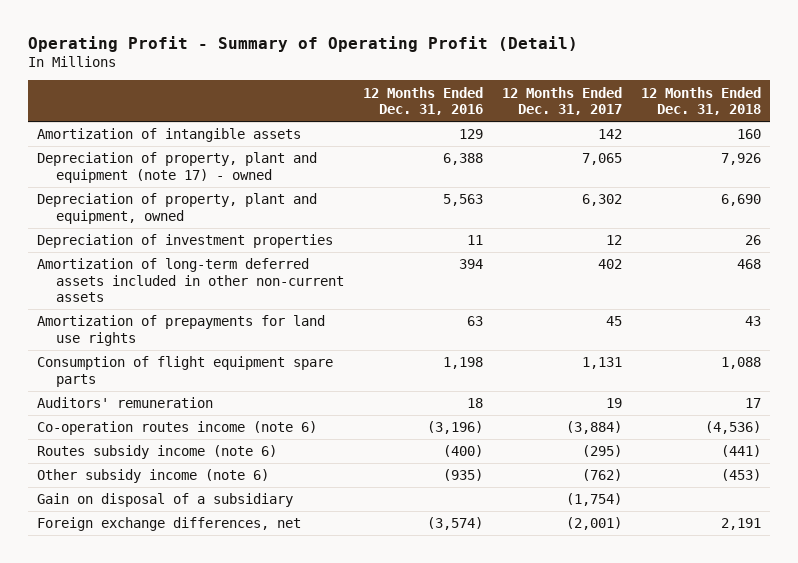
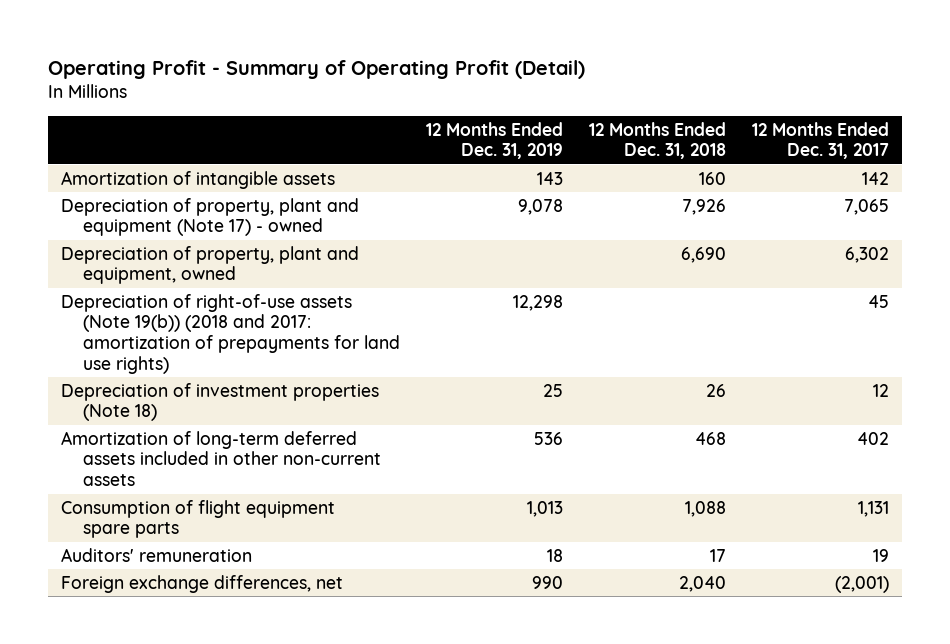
[362,86,483,116] 12 Months Ended Dec. 31, 2016 -> none
none -> [426,121,564,160] 12 Months Ended Dec. 31, 2019
[37,152,318,183] Depreciation of property, plant and equipment (note 17) - owned -> [61,197,360,237] Depreciation of property, plant and equipment (Note 17) - owned
none -> [61,293,401,374] Depreciation of right-of-use assets (Note 19(b)) (2018 and 2017: amortization of prepayments for land use rights)
[37,234,334,249] Depreciation of investment properties -> [61,382,380,422] Depreciation of investment properties (Note 18)
[37,315,326,346] Amortization of prepayments for land use rights -> none
[37,421,318,436] Co-operation routes income (note 6) -> none
[37,445,278,460] Routes subsidy income (note 6) -> none
[37,469,270,484] Other subsidy income (note 6) -> none
[37,493,294,508] Gain on disposal of a subsidiary -> none
[720,518,761,531] 2,191 -> [678,575,726,592] 2,040

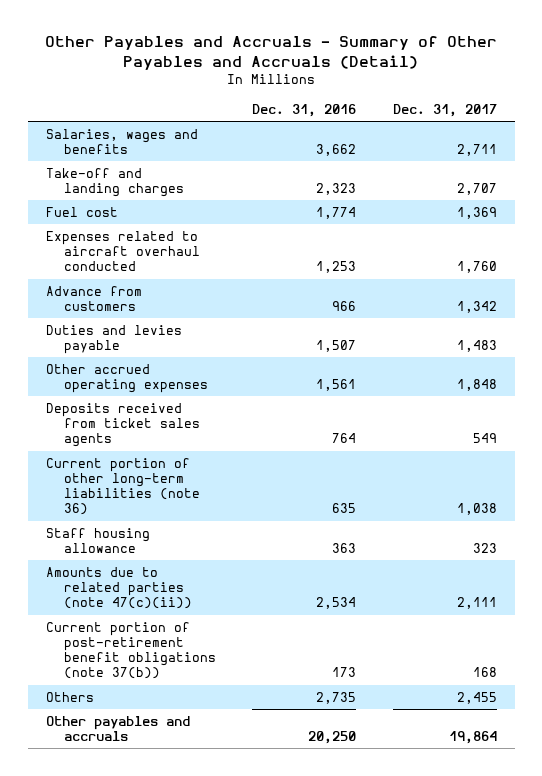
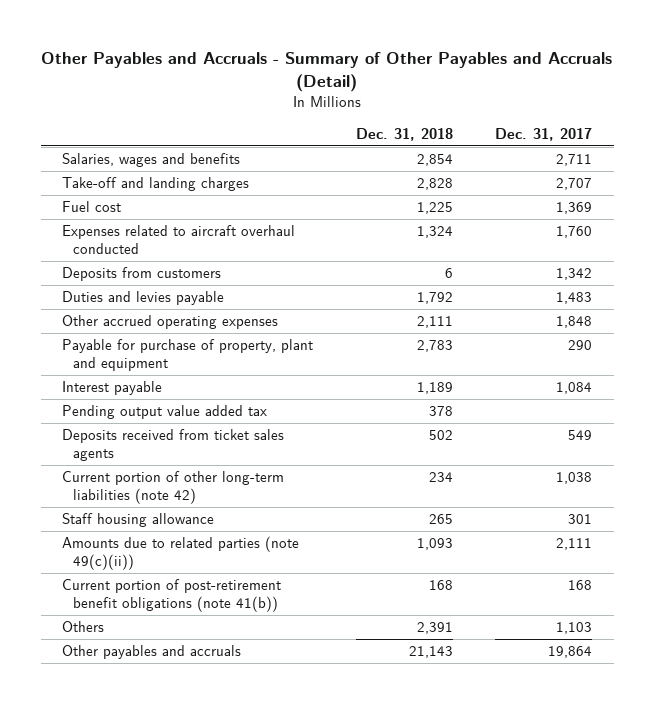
[252,104,357,118] Dec. 31, 2016 -> none
none -> [355,127,453,141] Dec. 31, 2018
[45,286,142,312] Advance from customers -> [61,267,221,282] Deposits from customers
none -> [61,339,313,372] Payable for purchase of property, plant and equipment
none -> [61,381,162,396] Interest payable
none -> [61,405,267,420] Pending output value added tax
[45,458,201,516] Current portion of other long-term liabilities (note 36) -> [61,471,284,505] Current portion of other long-term liabilities (note 42)
[472,543,497,554] 323 -> [568,514,593,525] 301
[45,567,193,610] Amounts due to related parties (note 47(c)(ii)) -> [61,536,299,571] Amounts due to related parties (note 49(c)(ii))
[45,622,217,680] Current portion of post-retirement benefit obligations (note 37(b)) -> [61,579,281,613] Current portion of post-retirement benefit obligations (note 41(b))
[456,692,497,705] 2,455 -> [556,622,593,635] 1,103

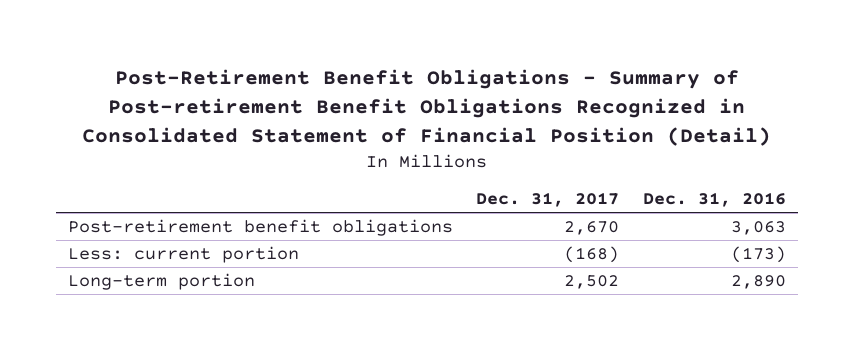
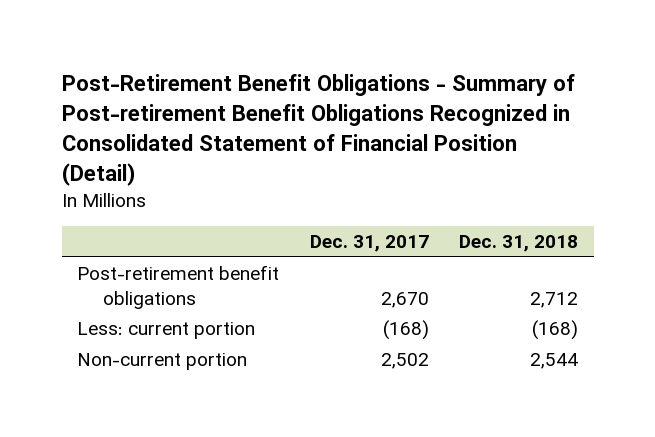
[643,192,787,208] Dec. 31, 2016 -> none
none -> [459,235,579,253] Dec. 31, 2018
[67,273,255,291] Long-term portion -> [76,353,247,371] Non-current portion

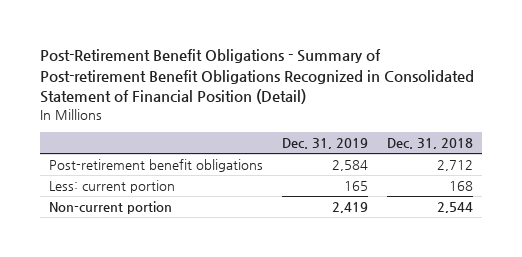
[309,235,429,253] Dec. 31, 2017 -> none
none -> [281,138,368,150] Dec. 31, 2019
[532,320,579,341] (168) -> [448,181,473,192] 168

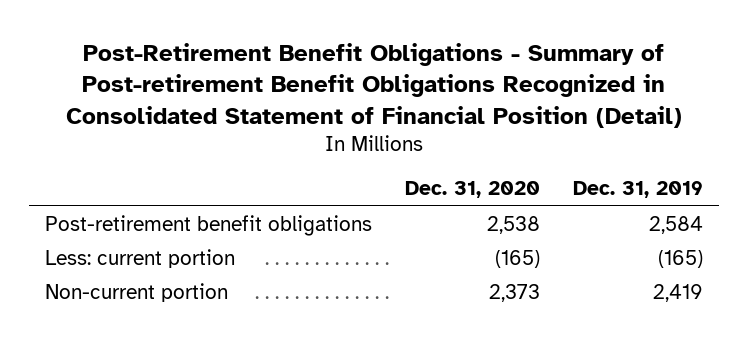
[386,138,473,150] Dec. 31, 2018 -> none
none -> [405,181,541,199] Dec. 31, 2020
[343,181,368,192] 165 -> [657,250,703,269] (165)

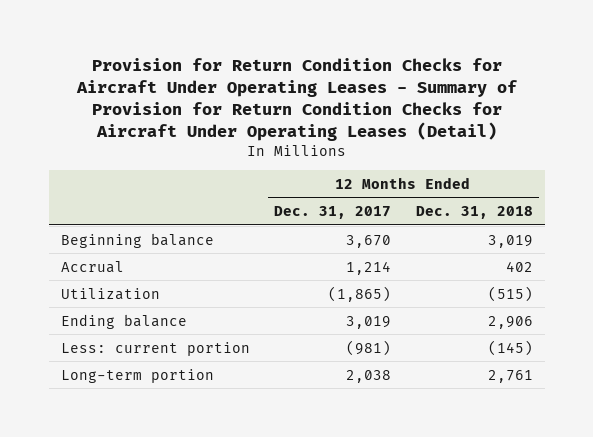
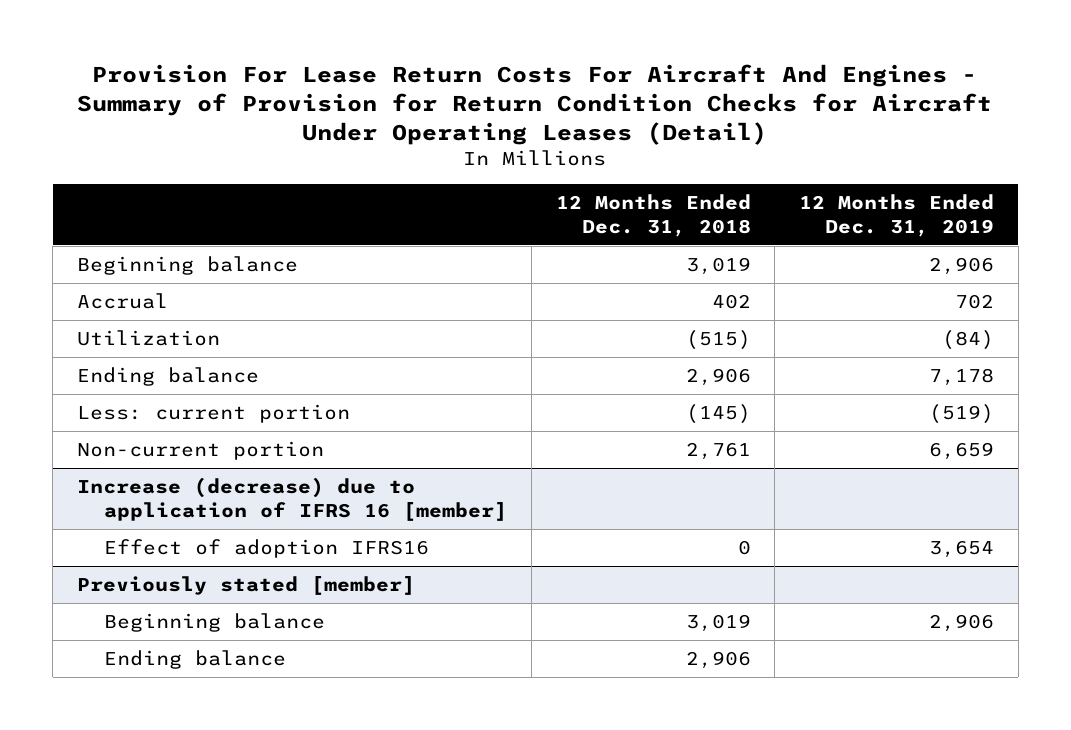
[75,57,517,141] Provision for Return Condition Checks for Aircraft Under Operating Leases - Summary of Provision for Return Condition Checks for Aircraft Under Operating Leases (Detail) -> [77,63,993,145] Provision For Lease Return Costs For Aircraft And Engines - Summary of Provision for Return Condition Checks for Aircraft Under Operating Leases (Detail)
[274,206,392,220] Dec. 31, 2017 -> none
none -> [799,193,995,237] 12 Months Ended Dec. 31, 2019
[60,368,214,383] Long-term portion -> [76,440,324,460] Non-current portion
none -> [76,476,508,521] Increase (decrease) due to application of IFRS 16 [member]
none -> [104,538,430,558] Effect of adoption IFRS16
none -> [76,575,415,595] Previously stated [member]
none -> [104,612,326,632] Beginning balance
none -> [104,649,287,669] Ending balance

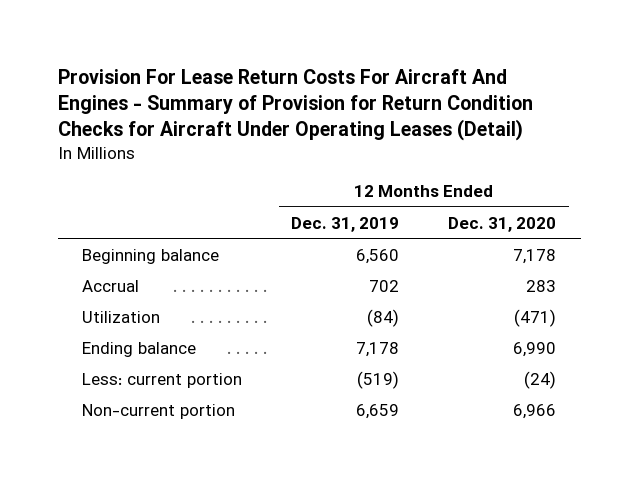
[555,193,751,237] 12 Months Ended Dec. 31, 2018 -> none
none -> [448,216,557,232] Dec. 31, 2020
[929,256,995,275] 2,906 -> [356,248,400,264] 6,560
[76,476,508,521] Increase (decrease) due to application of IFRS 16 [member] -> none
[104,538,430,558] Effect of adoption IFRS16 -> none
[76,575,415,595] Previously stated [member] -> none
[104,612,326,632] Beginning balance -> none
[104,649,287,669] Ending balance -> none

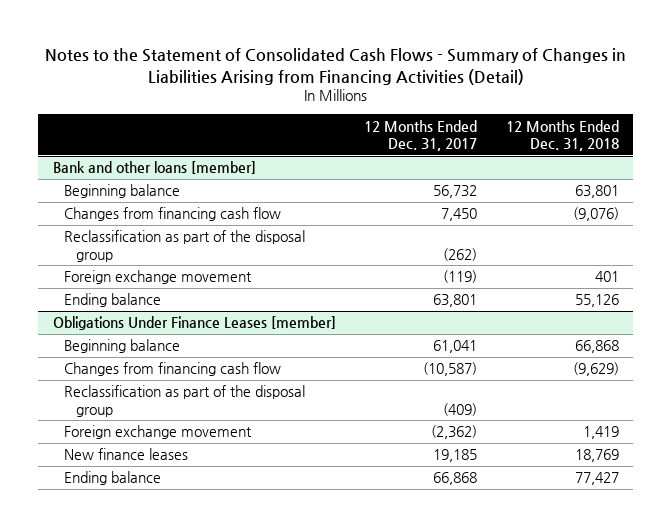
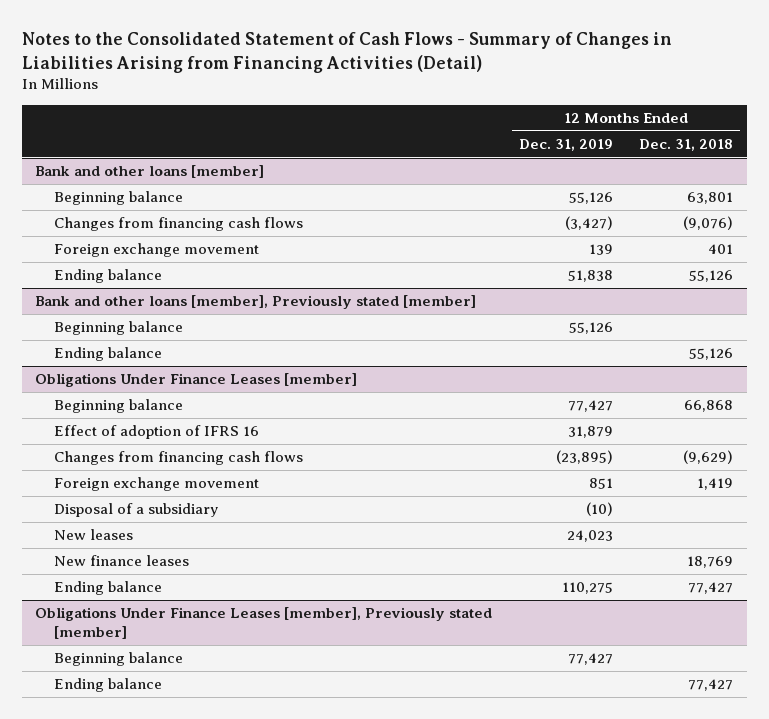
[44,47,626,85] Notes to the Statement of Consolidated Cash Flows - Summary of Changes in Liabilities Arising from Financing Activities (Detail) -> [21,32,672,73] Notes to the Consolidated Statement of Cash Flows - Summary of Changes in Liabilities Arising from Financing Activities (Detail)
[364,119,478,152] 12 Months Ended Dec. 31, 2017 -> none
none -> [518,138,613,151] Dec. 31, 2019
[64,230,306,262] Reclassification as part of the disposal group -> none
[64,207,282,222] Changes from financing cash flow -> [53,217,303,232] Changes from financing cash flows
none -> [35,295,477,310] Bank and other loans [member], Previously stated [member]
none -> [53,321,183,336] Beginning balance
none -> [53,347,162,362] Ending balance
[64,385,306,417] Reclassification as part of the disposal group -> none
none -> [53,425,259,440] Effect of adoption of IFRS 16
[64,362,282,377] Changes from financing cash flow -> [53,451,303,466] Changes from financing cash flows
none -> [53,503,218,518] Disposal of a subsidiary
none -> [53,529,133,541] New leases
none -> [35,607,493,640] Obligations Under Finance Leases [member], Previously stated [member]
none -> [53,652,183,667] Beginning balance
none -> [53,678,162,693] Ending balance

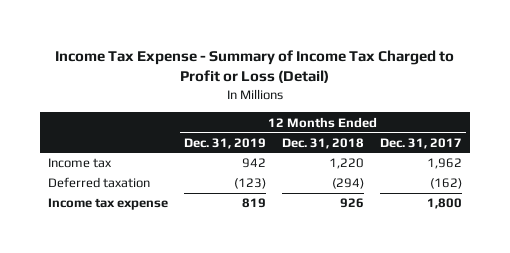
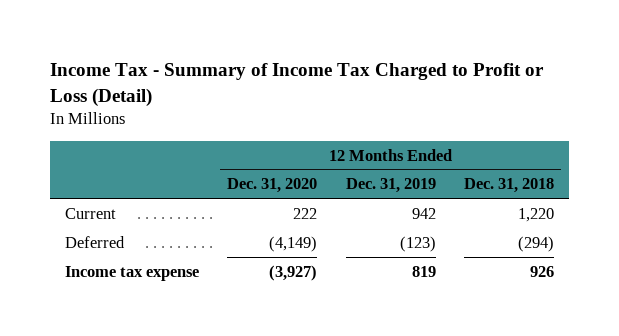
[54,49,454,84] Income Tax Expense - Summary of Income Tax Charged to Profit or Loss (Detail) -> [50,63,545,107] Income Tax - Summary of Income Tax Charged to Profit or Loss (Detail)
[379,137,462,149] Dec. 31, 2017 -> none
none -> [227,178,318,194] Dec. 31, 2020
[48,158,113,169] Income tax -> [64,207,116,219] Current
[48,177,151,189] Deferred taxation -> [64,235,125,248] Deferred

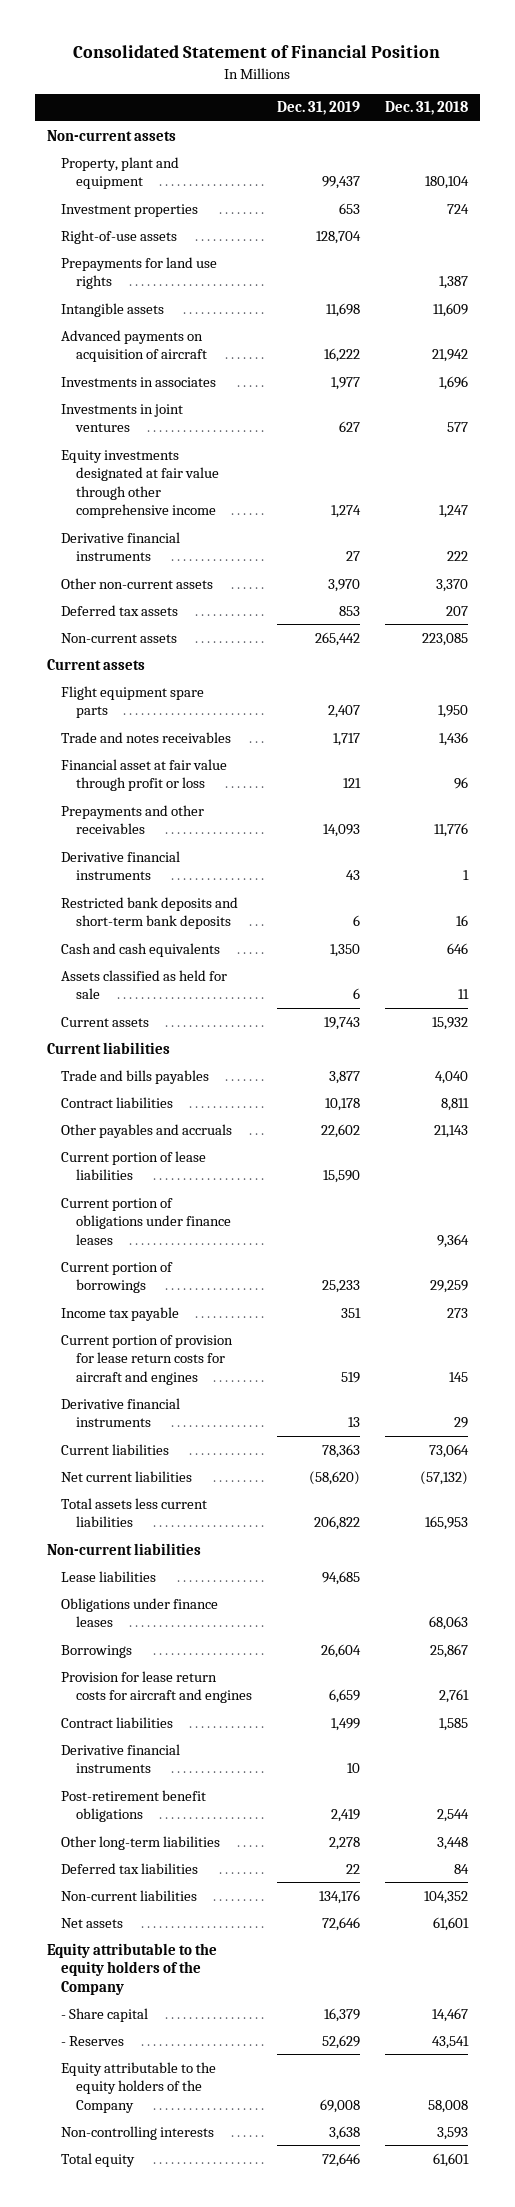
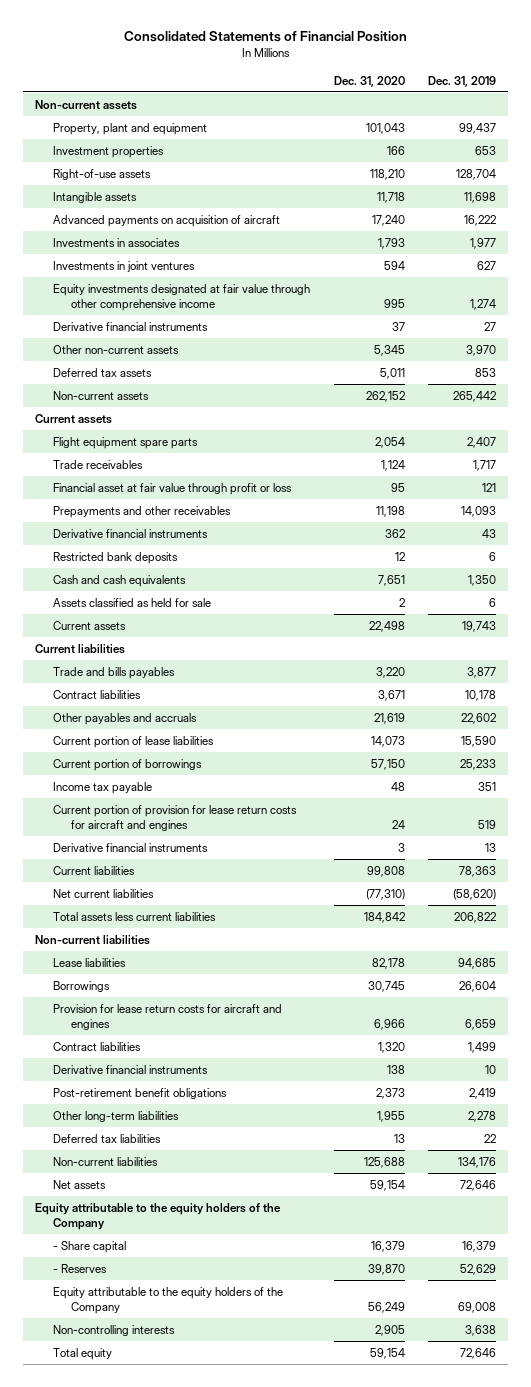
[73,45,441,59] Consolidated Statement of Financial Position -> [123,31,407,43] Consolidated Statements of Financial Position
[384,101,468,116] Dec. 31, 2018 -> none
none -> [333,75,405,87] Dec. 31, 2020
[61,256,218,290] Prepayments for land use rights -> none
[61,731,232,743] Trade and notes receivables -> [53,459,144,469] Trade receivables
[61,896,239,930] Restricted bank deposits and short-term bank deposits -> [53,551,179,564] Restricted bank deposits
[61,1197,231,1245] Current portion of obligations under finance leases -> none
[61,1597,219,1628] Obligations under finance leases -> none

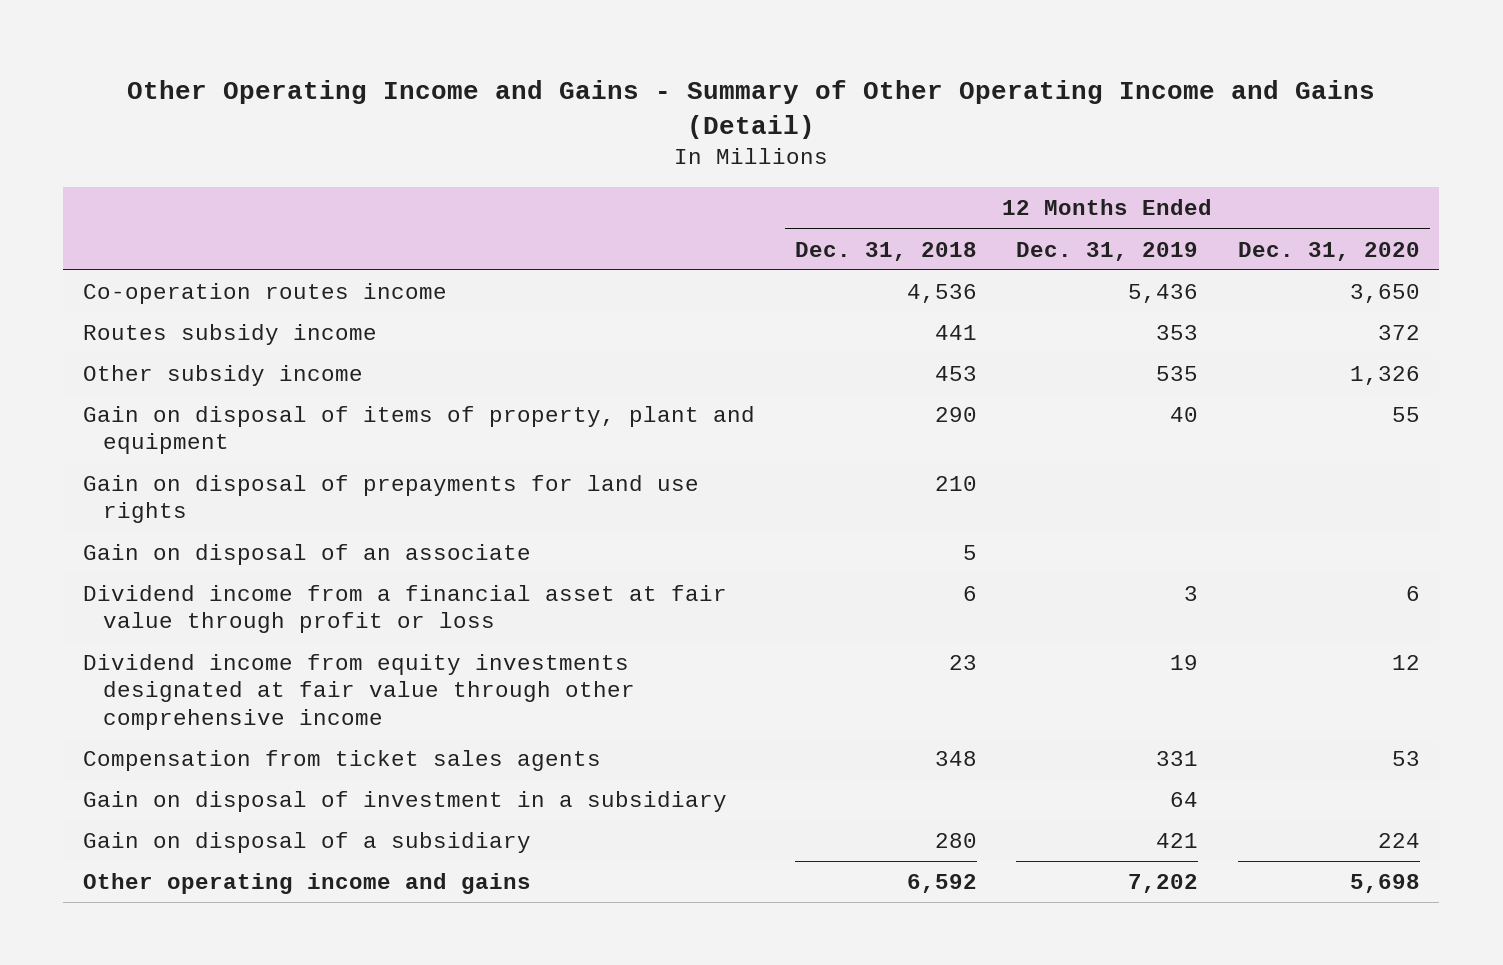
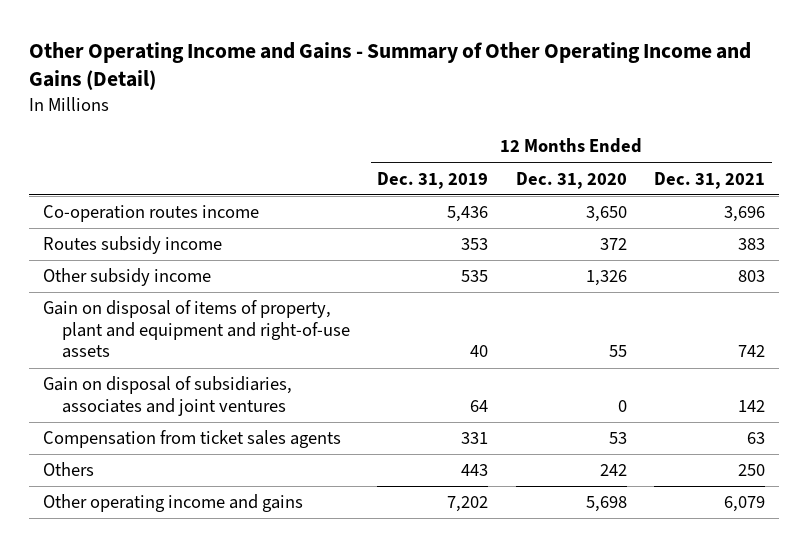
[794,241,977,261] Dec. 31, 2018 -> none
none -> [654,171,766,189] Dec. 31, 2021
[83,475,700,524] Gain on disposal of prepayments for land use rights -> none
[83,544,532,566] Gain on disposal of an associate -> none
[83,585,728,634] Dividend income from a financial asset at fair value through profit or loss -> none
[83,654,636,730] Dividend income from equity investments designated at fair value through other comprehensive income -> none
[83,406,756,455] Gain on disposal of items of property, plant and equipment -> [42,300,350,359] Gain on disposal of items of property, plant and equipment and right-of-use assets
none -> [42,376,292,416] Gain on disposal of subsidiaries, associates and joint ventures
[83,791,728,813] Gain on disposal of investment in a subsidiary -> none
[83,832,532,854] Gain on disposal of a subsidiary -> none
none -> [42,462,94,477] Others

